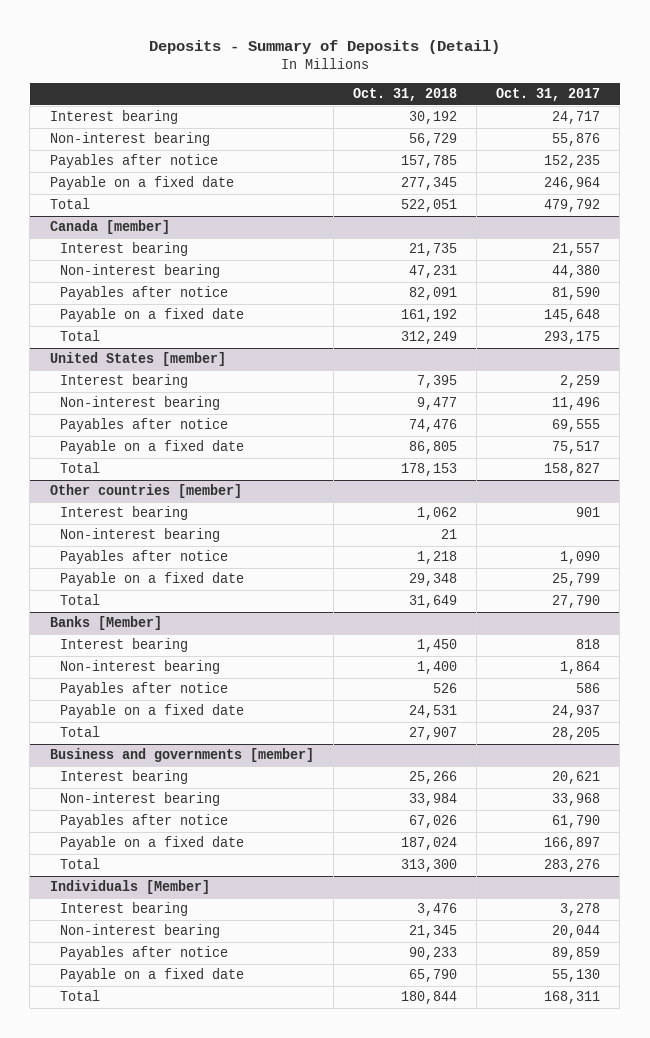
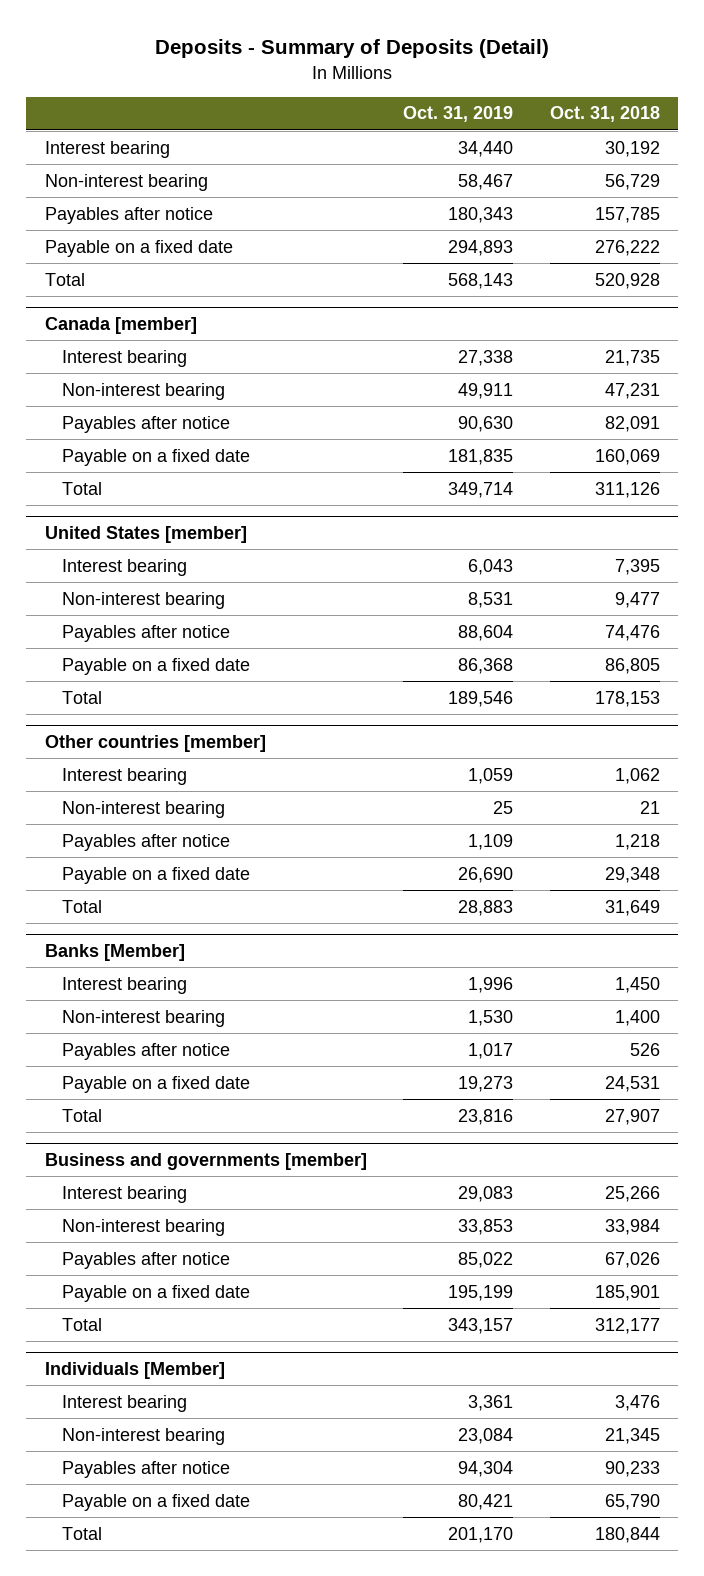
[496,88,601,102] Oct. 31, 2017 -> none
none -> [403,106,514,123] Oct. 31, 2019
[400,177,457,191] 277,345 -> [594,239,660,256] 276,222
[400,199,457,213] 522,051 -> [594,272,660,289] 520,928
[400,309,457,323] 161,192 -> [594,448,660,465] 160,069
[400,331,457,345] 312,249 -> [594,481,660,498] 311,126
[400,837,457,851] 187,024 -> [594,1284,660,1301] 185,901
[400,859,457,873] 313,300 -> [594,1317,660,1334] 312,177

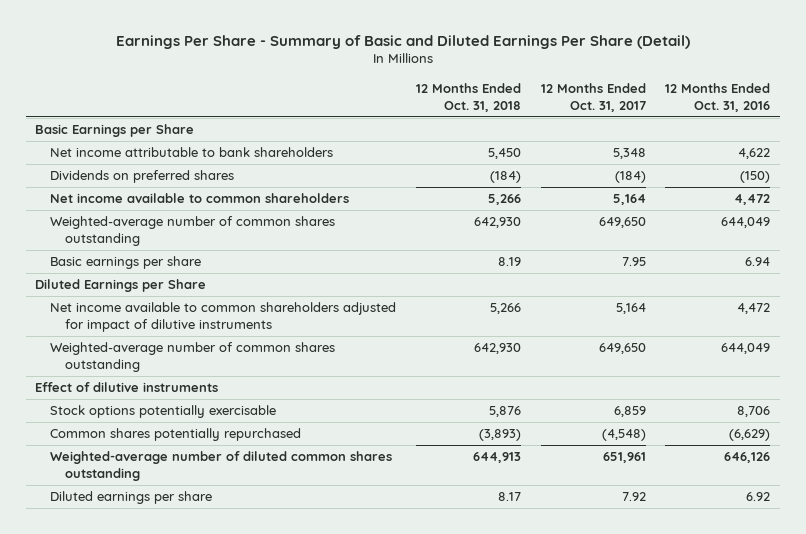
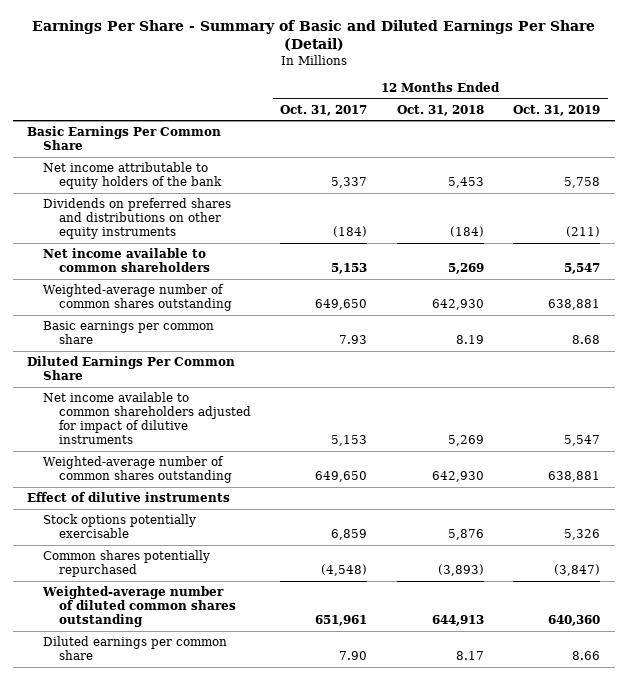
[665,82,771,112] 12 Months Ended Oct. 31, 2016 -> none
none -> [513,104,601,116] Oct. 31, 2019
[35,124,195,138] Basic Earnings per Share -> [27,126,222,151] Basic Earnings Per Common Share
[50,147,334,158] Net income attributable to bank shareholders -> [43,162,222,190] Net income attributable to equity holders of the bank
[488,148,522,160] 5,450 -> [447,177,484,189] 5,453
[612,148,646,160] 5,348 -> [331,177,368,189] 5,337
[50,170,235,184] Dividends on preferred shares -> [43,198,232,240] Dividends on preferred shares and distributions on other equity instruments
[488,194,522,206] 5,266 -> [447,263,484,275] 5,269
[612,194,646,206] 5,164 -> [331,263,368,275] 5,153
[50,256,202,270] Basic earnings per share -> [43,321,215,345] Basic earnings per common share
[621,257,646,267] 7.95 -> [339,335,368,345] 7.93
[35,279,207,293] Diluted Earnings per Share -> [27,356,236,381] Diluted Earnings Per Common Share
[490,303,522,315] 5,266 -> [447,435,484,447] 5,269
[615,303,646,315] 5,164 -> [331,435,368,447] 5,153
[50,491,213,505] Diluted earnings per share -> [43,636,228,661] Diluted earnings per common share
[621,492,646,502] 7.92 -> [339,651,368,661] 7.90

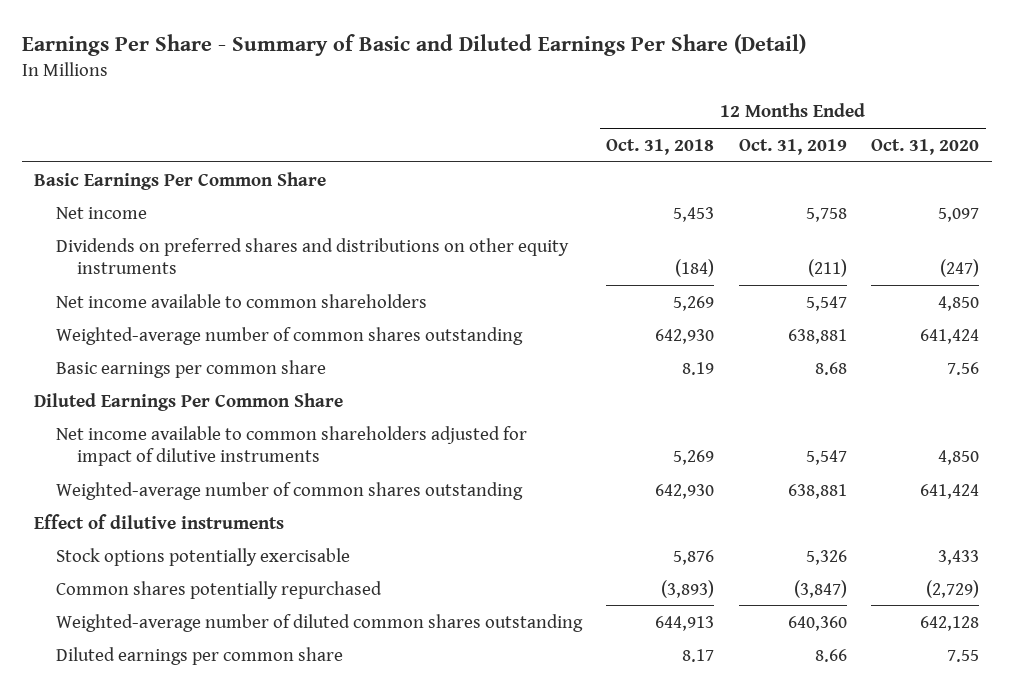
[280,104,368,116] Oct. 31, 2017 -> none
none -> [871,138,980,155] Oct. 31, 2020
[43,162,222,190] Net income attributable to equity holders of the bank -> [55,206,147,219] Net income

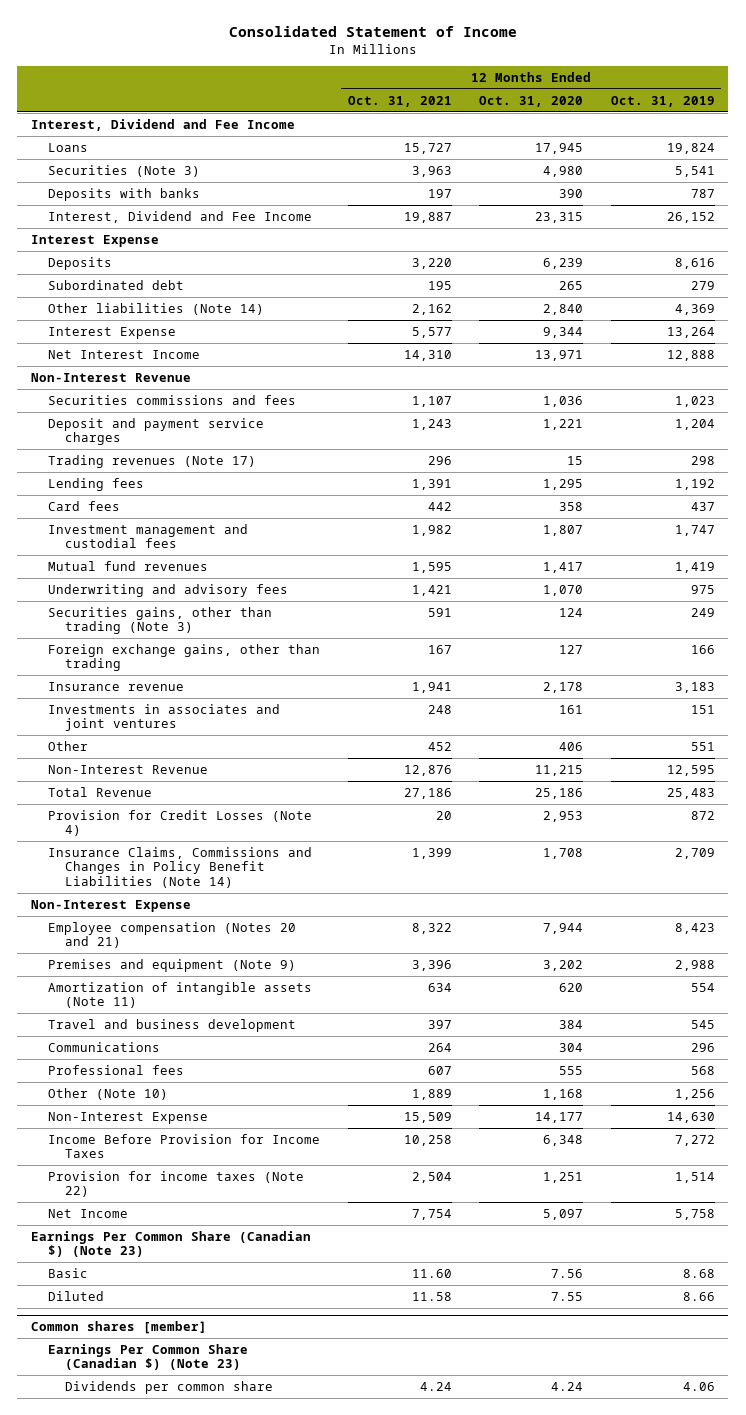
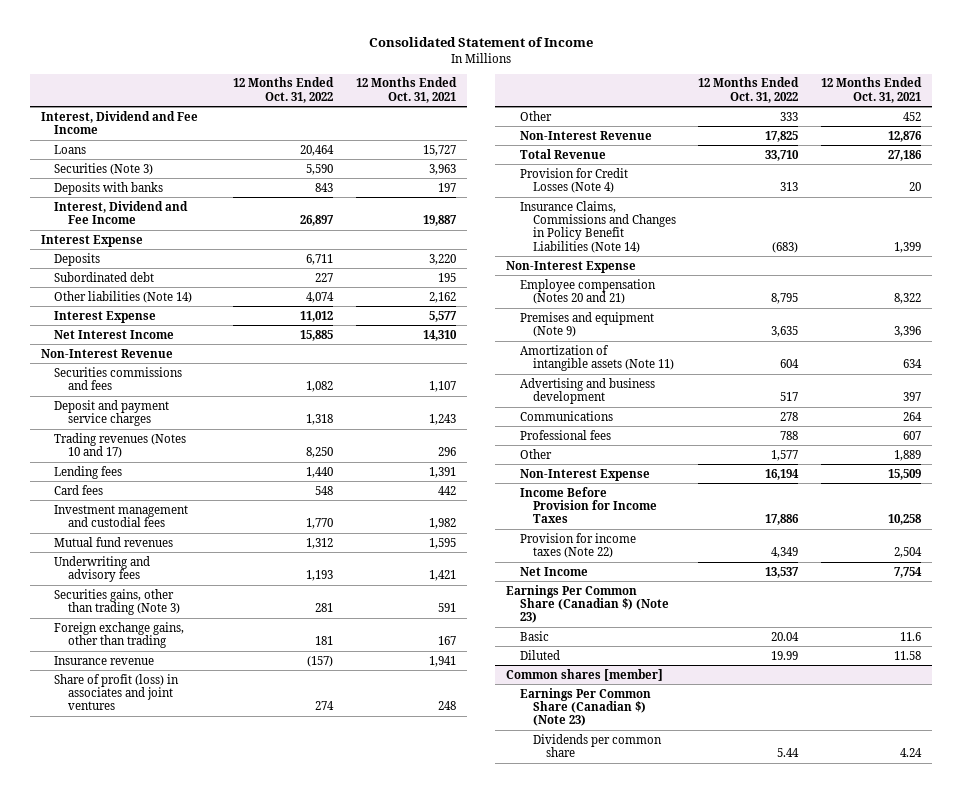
[479,95,584,107] Oct. 31, 2020 -> none
[610,95,715,107] Oct. 31, 2019 -> none
none -> [233,77,335,103] 12 Months Ended Oct. 31, 2022
[47,454,256,468] Trading revenues (Note 17) -> [54,432,187,458] Trading revenues (Notes 10 and 17)
[47,703,280,732] Investments in associates and joint ventures -> [54,673,180,711] Share of profit (loss) in associates and joint ventures
[47,1018,296,1032] Travel and business development -> [519,377,655,404] Advertising and business development
[47,1087,168,1100] Other (Note 10) -> [519,448,552,459] Other
[411,1268,452,1278] 11.60 -> [899,631,921,641] 11.6

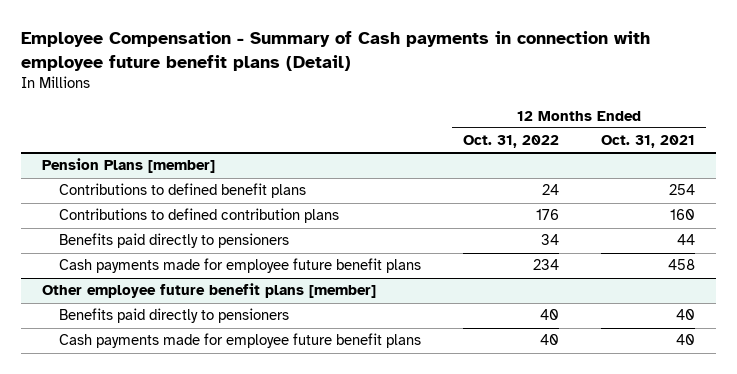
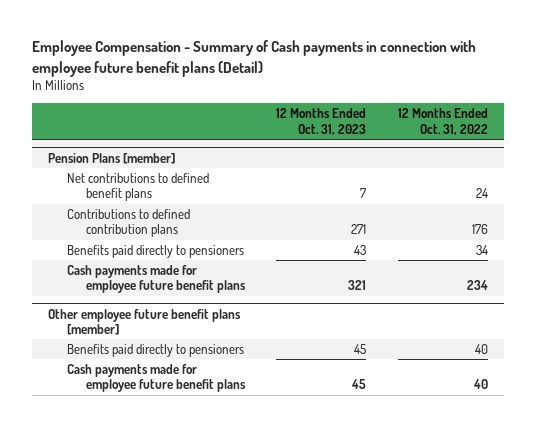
[601,135,696,149] Oct. 31, 2021 -> none
none -> [276,108,367,135] 12 Months Ended Oct. 31, 2023
[58,183,306,199] Contributions to defined benefit plans -> [66,172,209,202] Net contributions to defined benefit plans

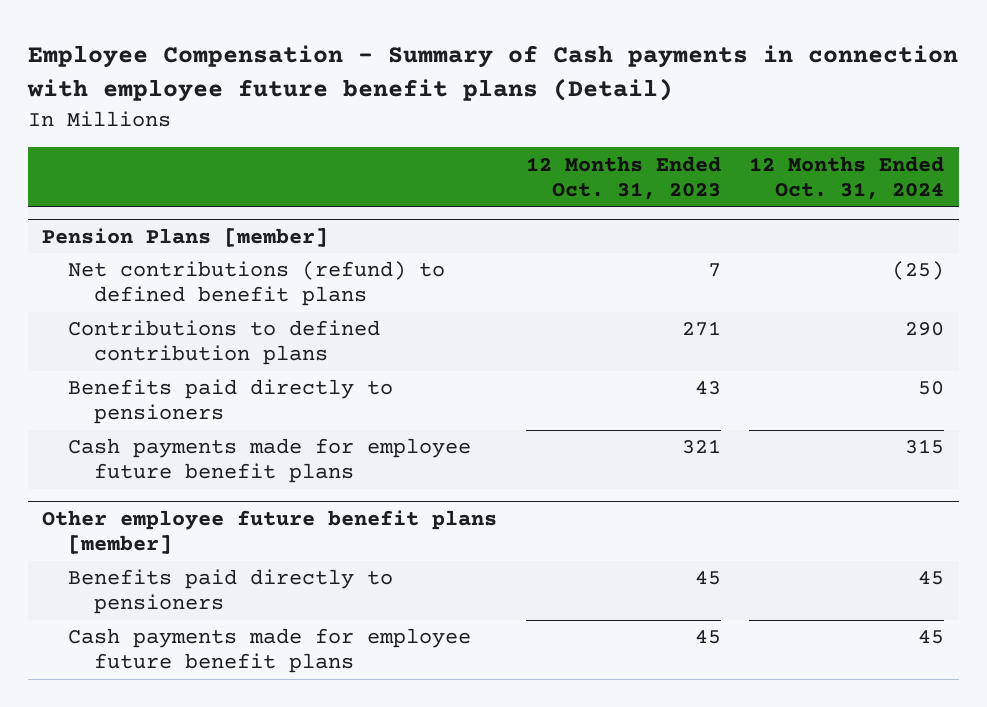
[397,108,488,135] 12 Months Ended Oct. 31, 2022 -> none
none -> [749,155,945,200] 12 Months Ended Oct. 31, 2024
[66,172,209,202] Net contributions to defined benefit plans -> [68,261,446,307] Net contributions (refund) to defined benefit plans

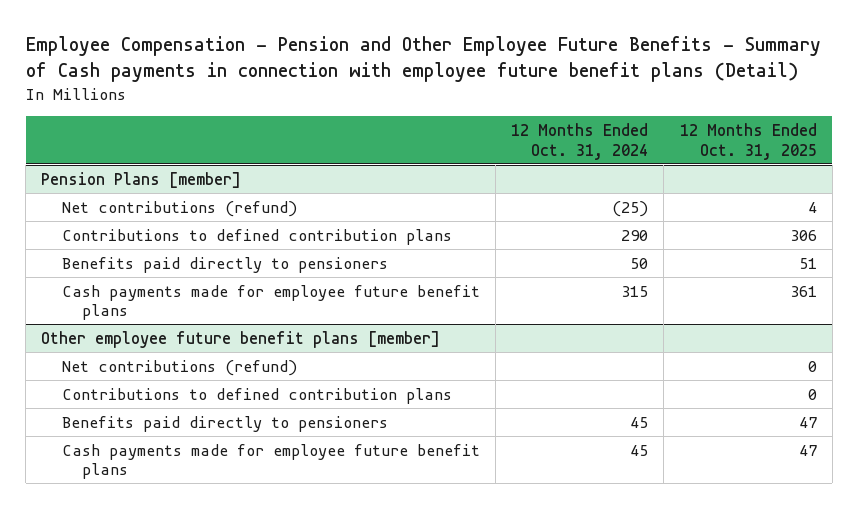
[27,45,959,103] Employee Compensation - Summary of Cash payments in connection with employee future benefit plans (Detail) -> [25,36,821,83] Employee Compensation - Pension and Other Employee Future Benefits - Summary of Cash payments in connection with employee future benefit plans (Detail)
[525,155,721,200] 12 Months Ended Oct. 31, 2023 -> none
none -> [679,122,817,160] 12 Months Ended Oct. 31, 2025
[68,261,446,307] Net contributions (refund) to defined benefit plans -> [61,200,297,217] Net contributions (refund)
none -> [61,359,297,376] Net contributions (refund)
none -> [61,387,452,404] Contributions to defined contribution plans

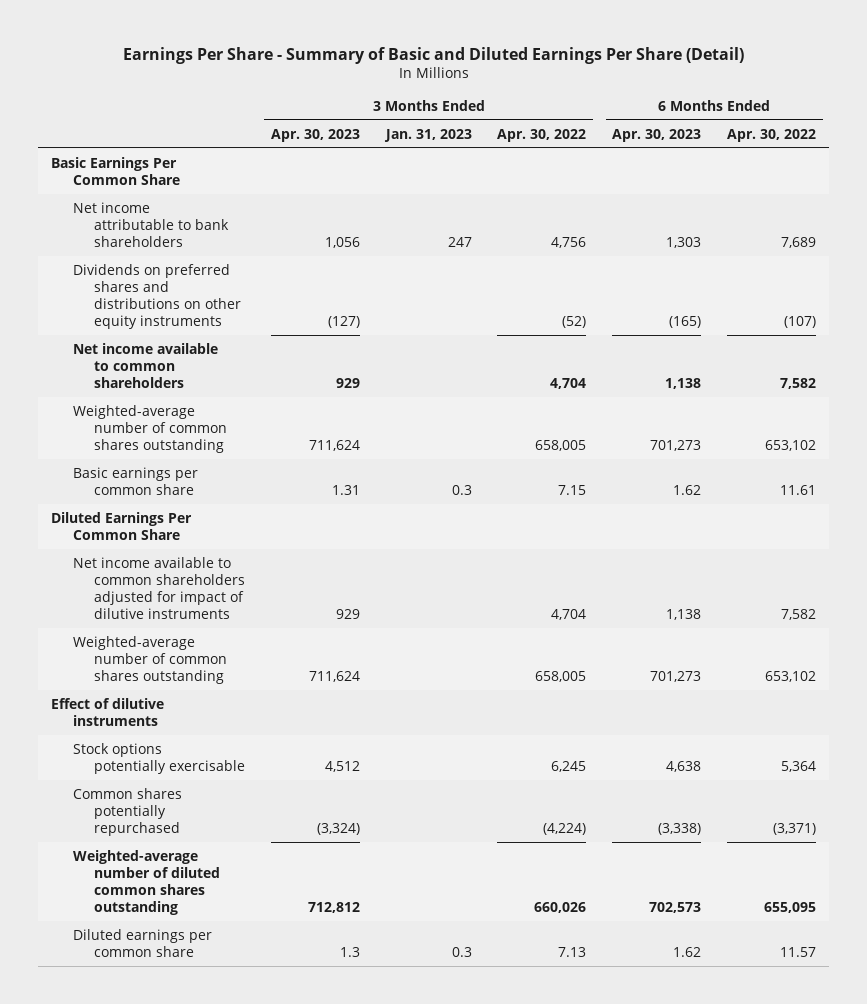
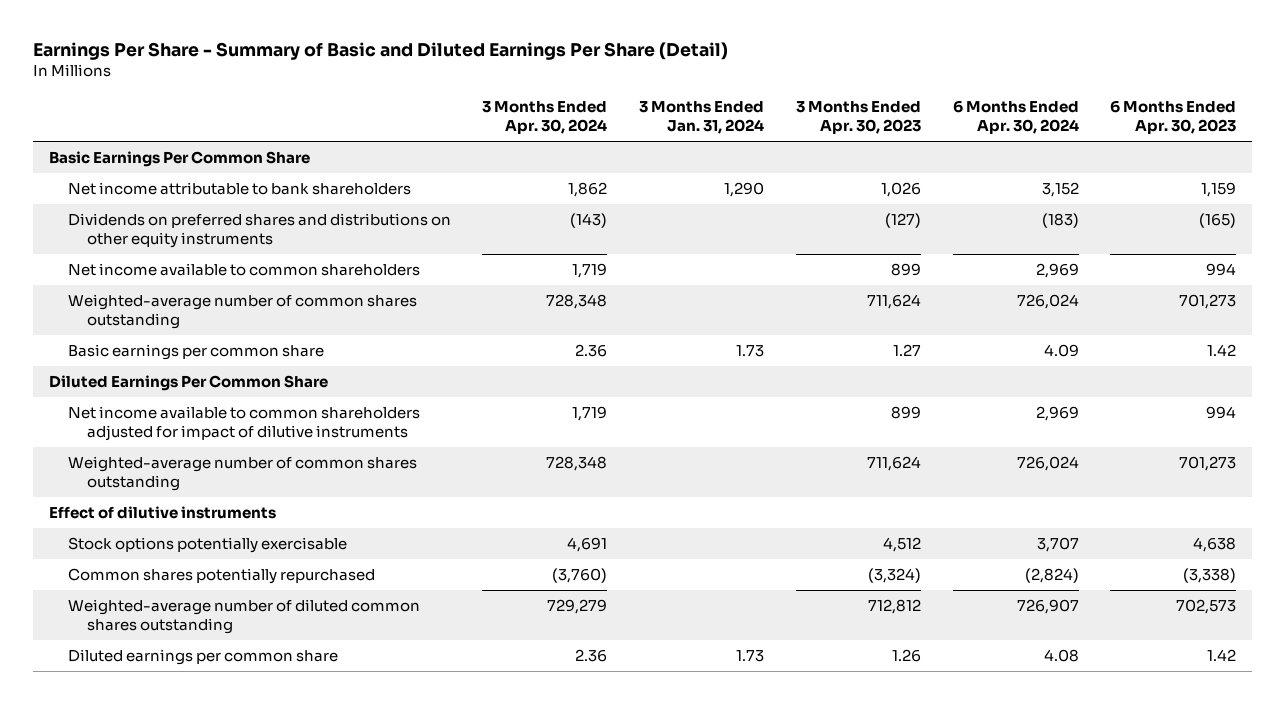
[383,128,472,142] Jan. 31, 2023 -> none
[497,128,587,142] Apr. 30, 2022 -> none
[727,128,817,142] Apr. 30, 2022 -> none
none -> [482,101,608,135] 3 Months Ended Apr. 30, 2024
none -> [639,101,765,135] 3 Months Ended Jan. 31, 2024
none -> [952,100,1079,135] 6 Months Ended Apr. 30, 2024
[324,236,360,248] 1,056 -> [880,181,921,197] 1,026
[666,236,702,248] 1,303 -> [1201,181,1237,197] 1,159
[335,377,360,388] 929 -> [890,262,921,276] 899
[665,377,702,389] 1,138 -> [1206,262,1237,276] 994
[331,484,360,495] 1.31 -> [892,343,921,356] 1.27
[673,484,702,495] 1.62 -> [1207,343,1237,356] 1.42
[335,609,360,620] 929 -> [890,405,921,419] 899
[666,609,702,621] 1,138 -> [1206,405,1237,419] 994
[339,946,360,957] 1.3 -> [891,648,921,662] 1.26
[673,946,702,957] 1.62 -> [1207,648,1237,661] 1.42

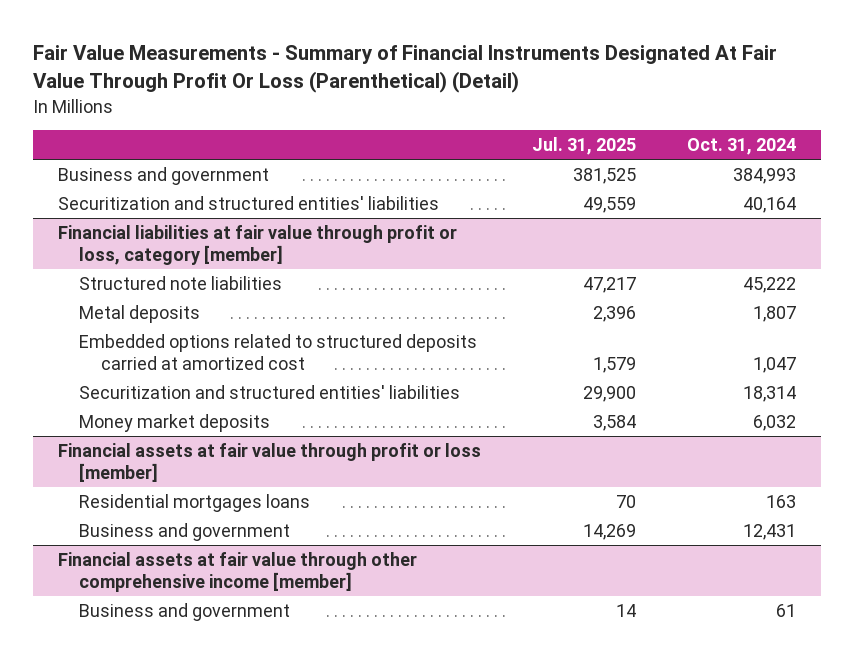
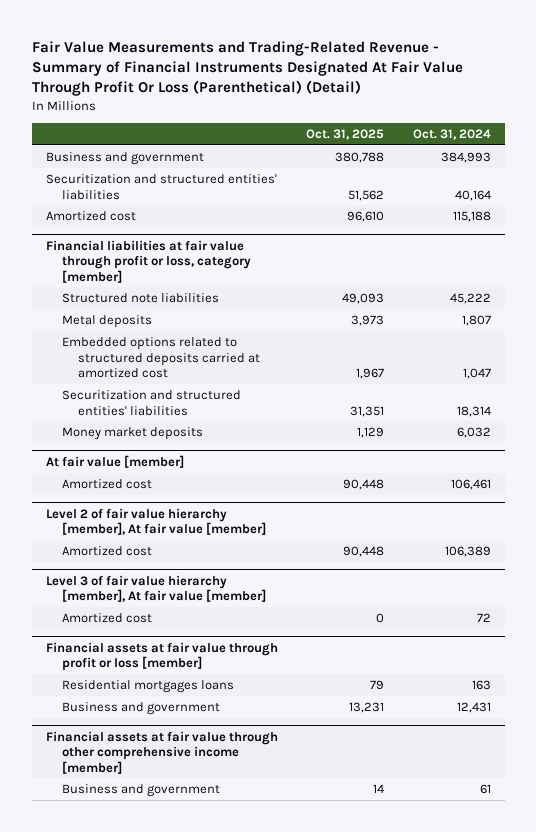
[32,45,777,94] Fair Value Measurements - Summary of Financial Instruments Designated At Fair Value Through Profit Or Loss (Parenthetical) (Detail) -> [31,40,463,97] Fair Value Measurements and Trading-Related Revenue - Summary of Financial Instruments Designated At Fair Value Through Profit Or Loss (Parenthetical) (Detail)
[531,137,636,156] Jul. 31, 2025 -> none
none -> [306,129,385,141] Oct. 31, 2025
none -> [45,211,136,222] Amortized cost
none -> [45,454,184,468] At fair value [member]
none -> [62,479,153,490] Amortized cost
none -> [45,507,267,536] Level 2 of fair value hierarchy [member], At fair value [member]
none -> [62,546,153,557] Amortized cost
none -> [45,574,267,603] Level 3 of fair value hierarchy [member], At fair value [member]
none -> [62,613,153,624] Amortized cost

